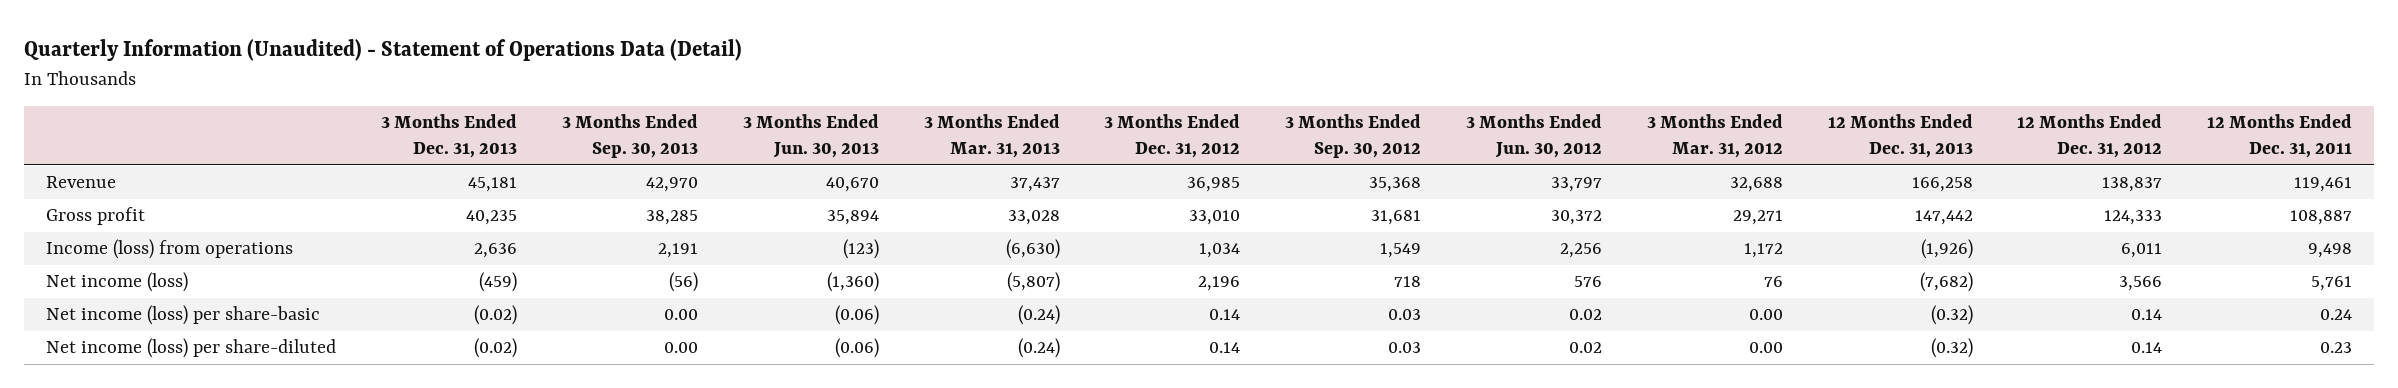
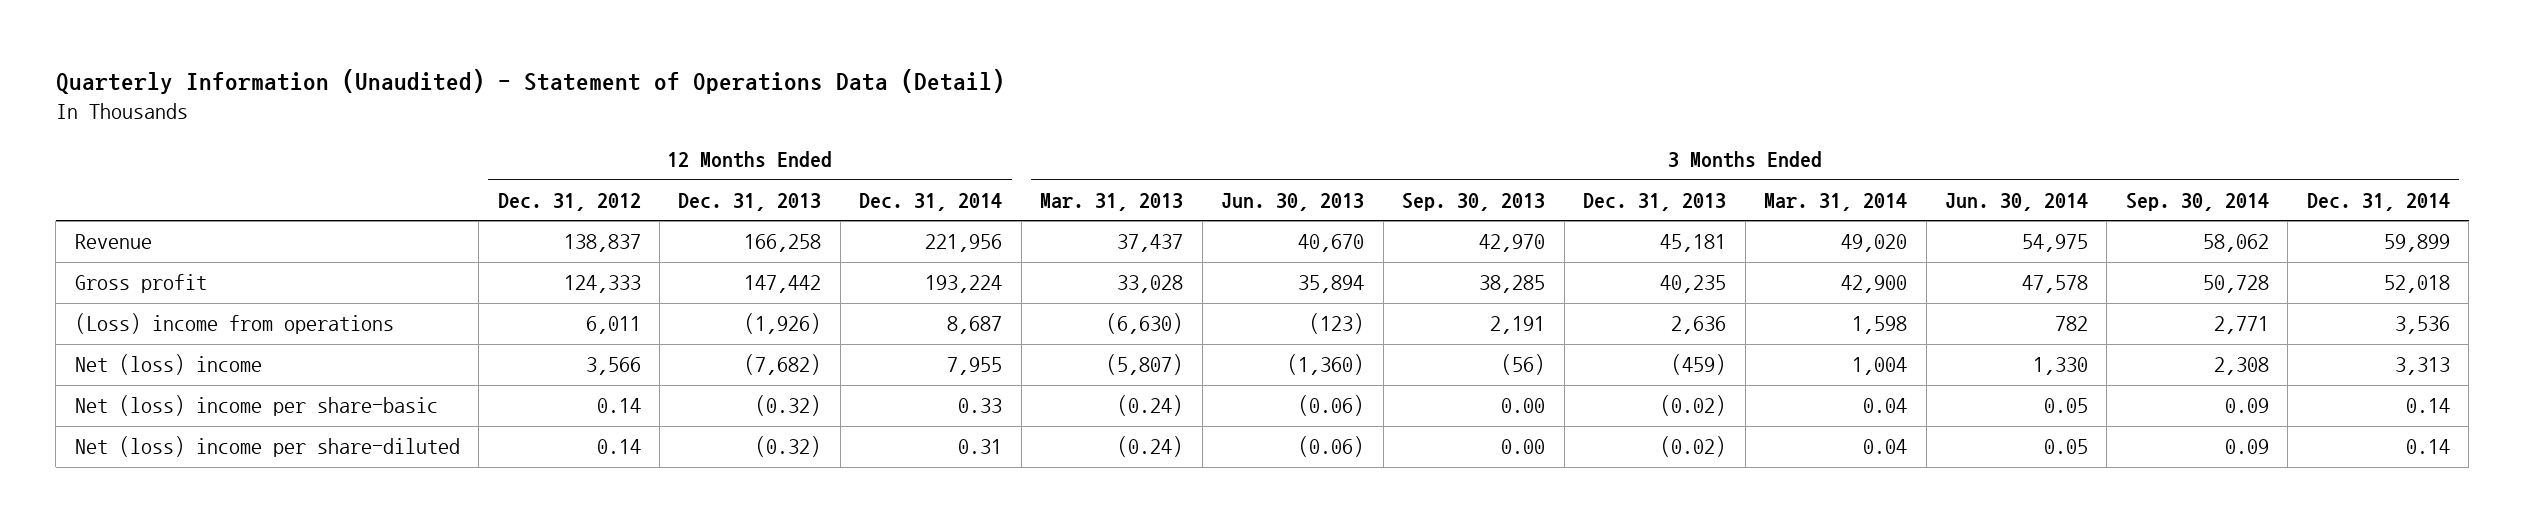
[1104,114,1241,159] 3 Months Ended Dec. 31, 2012 -> none
[1285,114,1422,159] 3 Months Ended Sep. 30, 2012 -> none
[1465,114,1602,159] 3 Months Ended Jun. 30, 2012 -> none
[1646,114,1783,159] 3 Months Ended Mar. 31, 2012 -> none
[2207,114,2353,159] 12 Months Ended Dec. 31, 2011 -> none
none -> [859,192,1003,211] Dec. 31, 2014
none -> [1764,192,1908,211] Mar. 31, 2014
none -> [1944,192,2088,211] Jun. 30, 2014
none -> [2125,192,2269,211] Sep. 30, 2014
none -> [2306,192,2450,211] Dec. 31, 2014
[46,239,294,260] Income (loss) from operations -> [74,313,394,335] (Loss) income from operations
[46,272,189,293] Net income (loss) -> [74,354,262,376] Net (loss) income
[46,305,321,326] Net income (loss) per share-basic -> [74,395,438,417] Net (loss) income per share-basic
[46,338,337,359] Net income (loss) per share-diluted -> [74,436,460,458] Net (loss) income per share-diluted

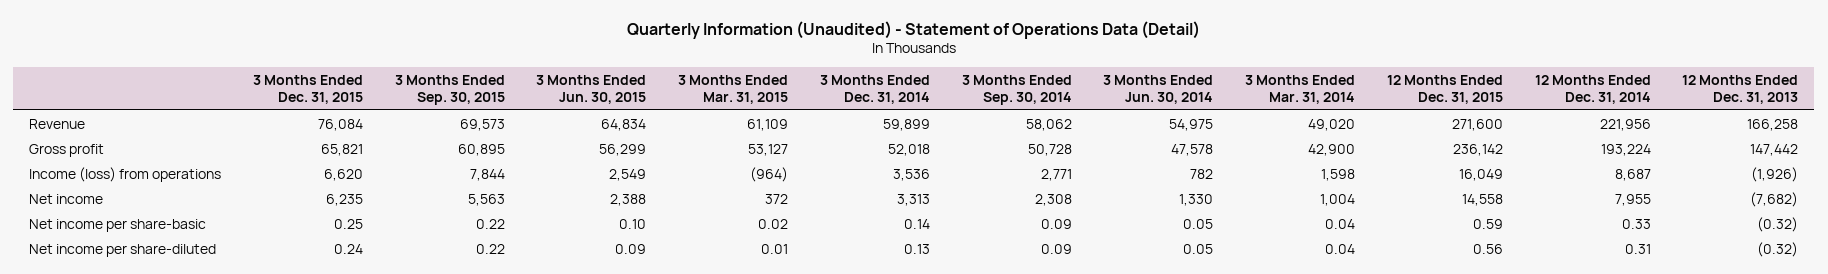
[497,192,641,211] Dec. 31, 2012 -> none
[1040,192,1184,211] Mar. 31, 2013 -> none
[1221,192,1365,211] Jun. 30, 2013 -> none
[1402,192,1546,211] Sep. 30, 2013 -> none
[1583,192,1727,211] Dec. 31, 2013 -> none
none -> [253,74,364,105] 3 Months Ended Dec. 31, 2015
none -> [394,74,505,106] 3 Months Ended Sep. 30, 2015
none -> [536,74,647,105] 3 Months Ended Jun. 30, 2015
none -> [678,74,789,105] 3 Months Ended Mar. 31, 2015
none -> [1386,74,1503,105] 12 Months Ended Dec. 31, 2015
[74,313,394,335] (Loss) income from operations -> [29,166,222,182] Income (loss) from operations
[74,354,262,376] Net (loss) income -> [29,193,104,204] Net income
[74,395,438,417] Net (loss) income per share-basic -> [29,218,207,232] Net income per share-basic
[74,436,460,458] Net (loss) income per share-diluted -> [29,243,217,257] Net income per share-diluted
[2405,439,2450,455] 0.14 -> [903,243,930,254] 0.13

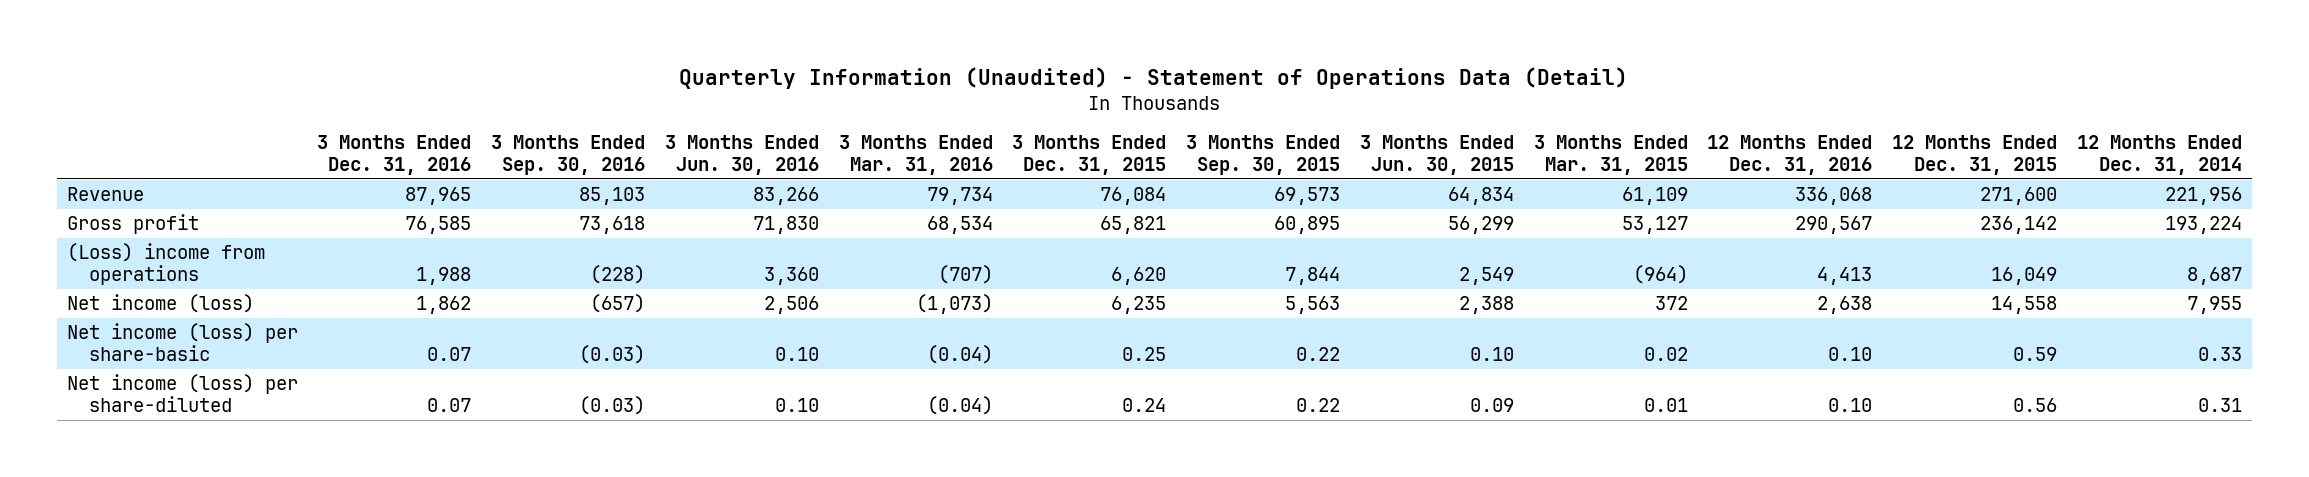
[819,74,930,105] 3 Months Ended Dec. 31, 2014 -> none
[961,74,1072,106] 3 Months Ended Sep. 30, 2014 -> none
[1103,74,1214,105] 3 Months Ended Jun. 30, 2014 -> none
[1245,74,1356,105] 3 Months Ended Mar. 31, 2014 -> none
[1682,74,1799,105] 12 Months Ended Dec. 31, 2013 -> none
none -> [317,135,472,176] 3 Months Ended Dec. 31, 2016
none -> [491,135,646,176] 3 Months Ended Sep. 30, 2016
none -> [664,135,819,176] 3 Months Ended Jun. 30, 2016
none -> [838,135,993,176] 3 Months Ended Mar. 31, 2016
none -> [1707,135,1873,176] 12 Months Ended Dec. 31, 2016
[29,166,222,182] Income (loss) from operations -> [66,243,265,285] (Loss) income from operations
[29,193,104,204] Net income -> [66,294,254,314] Net income (loss)
[29,218,207,232] Net income per share-basic -> [66,323,298,361] Net income (loss) per share-basic
[29,243,217,257] Net income per share-diluted -> [66,374,298,412] Net income (loss) per share-diluted

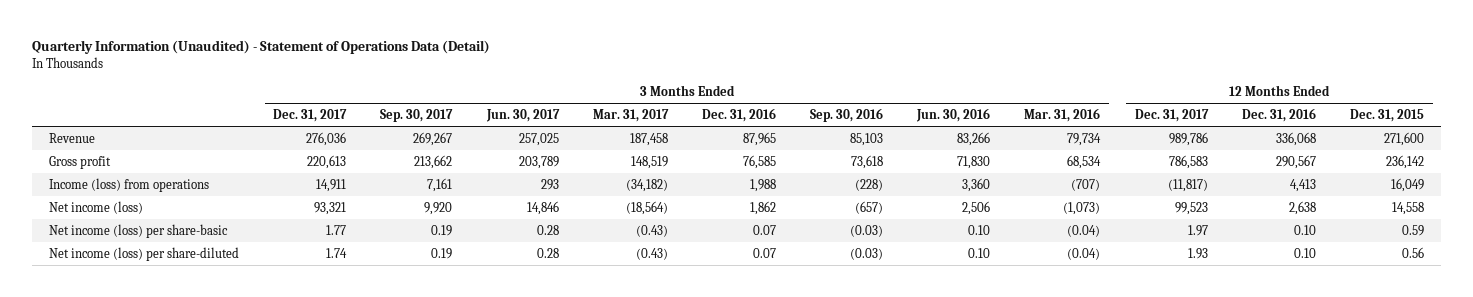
[1012,135,1167,176] 3 Months Ended Dec. 31, 2015 -> none
[1186,135,1341,176] 3 Months Ended Sep. 30, 2015 -> none
[1359,135,1514,176] 3 Months Ended Jun. 30, 2015 -> none
[1533,135,1688,176] 3 Months Ended Mar. 31, 2015 -> none
[2077,135,2243,176] 12 Months Ended Dec. 31, 2014 -> none
none -> [273,109,348,123] Dec. 31, 2017
none -> [380,109,454,123] Sep. 30, 2017
none -> [485,109,560,123] Jun. 30, 2017
none -> [592,109,669,123] Mar. 31, 2017
none -> [1134,109,1209,123] Dec. 31, 2017
[66,243,265,285] (Loss) income from operations -> [49,177,210,192] Income (loss) from operations

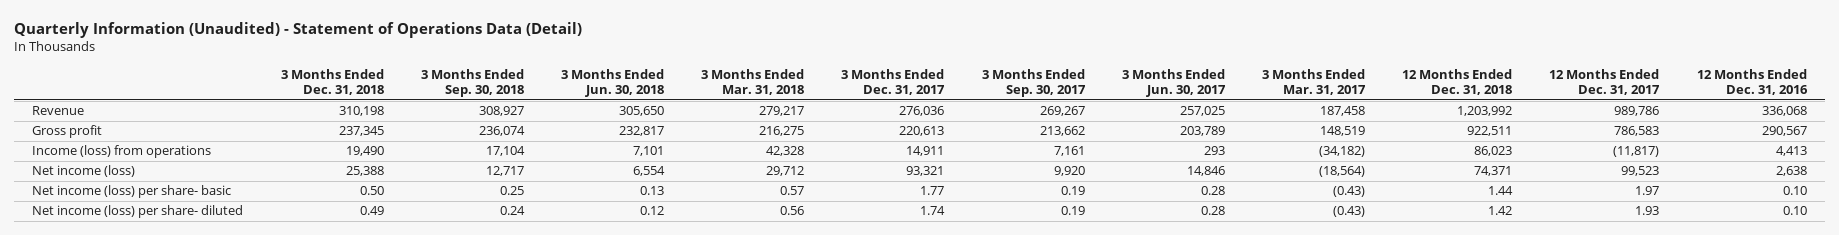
[701,108,776,123] Dec. 31, 2016 -> none
[810,108,884,123] Sep. 30, 2016 -> none
[916,108,991,123] Jun. 30, 2016 -> none
[1024,108,1101,123] Mar. 31, 2016 -> none
[1350,109,1425,123] Dec. 31, 2015 -> none
none -> [280,68,384,96] 3 Months Ended Dec. 31, 2018
none -> [420,68,524,98] 3 Months Ended Sep. 30, 2018
none -> [560,68,664,98] 3 Months Ended Jun. 30, 2018
none -> [701,68,805,96] 3 Months Ended Mar. 31, 2018
none -> [1402,68,1513,96] 12 Months Ended Dec. 31, 2018
[49,223,229,238] Net income (loss) per share-basic -> [32,185,232,199] Net income (loss) per share- basic
[49,246,240,261] Net income (loss) per share-diluted -> [32,205,244,219] Net income (loss) per share- diluted

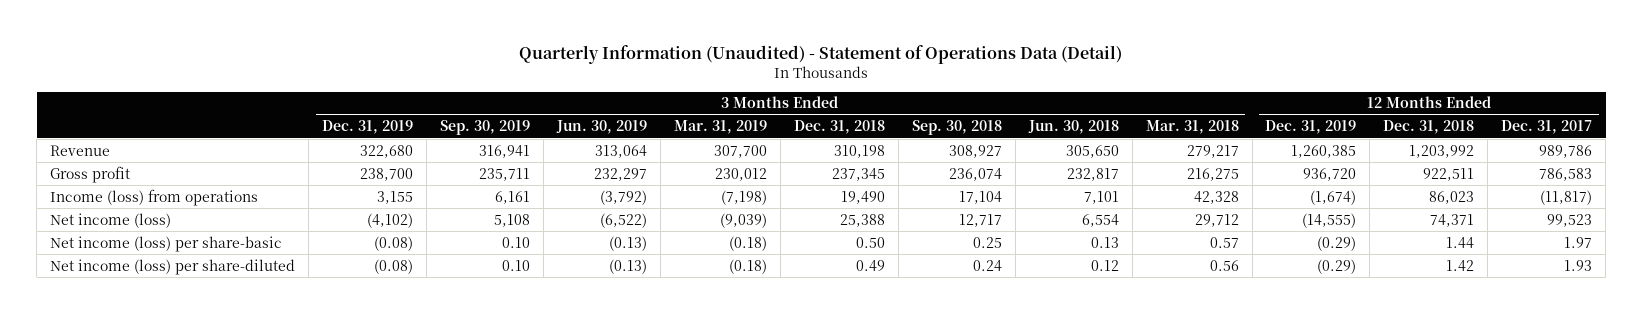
[841,68,946,96] 3 Months Ended Dec. 31, 2017 -> none
[981,68,1086,98] 3 Months Ended Sep. 30, 2017 -> none
[1121,68,1226,98] 3 Months Ended Jun. 30, 2017 -> none
[1262,68,1367,96] 3 Months Ended Mar. 31, 2017 -> none
[1696,68,1808,96] 12 Months Ended Dec. 31, 2016 -> none
none -> [322,120,414,135] Dec. 31, 2019
none -> [440,120,531,136] Sep. 30, 2019
none -> [556,120,648,135] Jun. 30, 2019
none -> [674,120,768,135] Mar. 31, 2019
none -> [1265,120,1357,135] Dec. 31, 2019
[32,185,232,199] Net income (loss) per share- basic -> [50,235,283,252] Net income (loss) per share-basic
[32,205,244,219] Net income (loss) per share- diluted -> [50,258,296,275] Net income (loss) per share-diluted

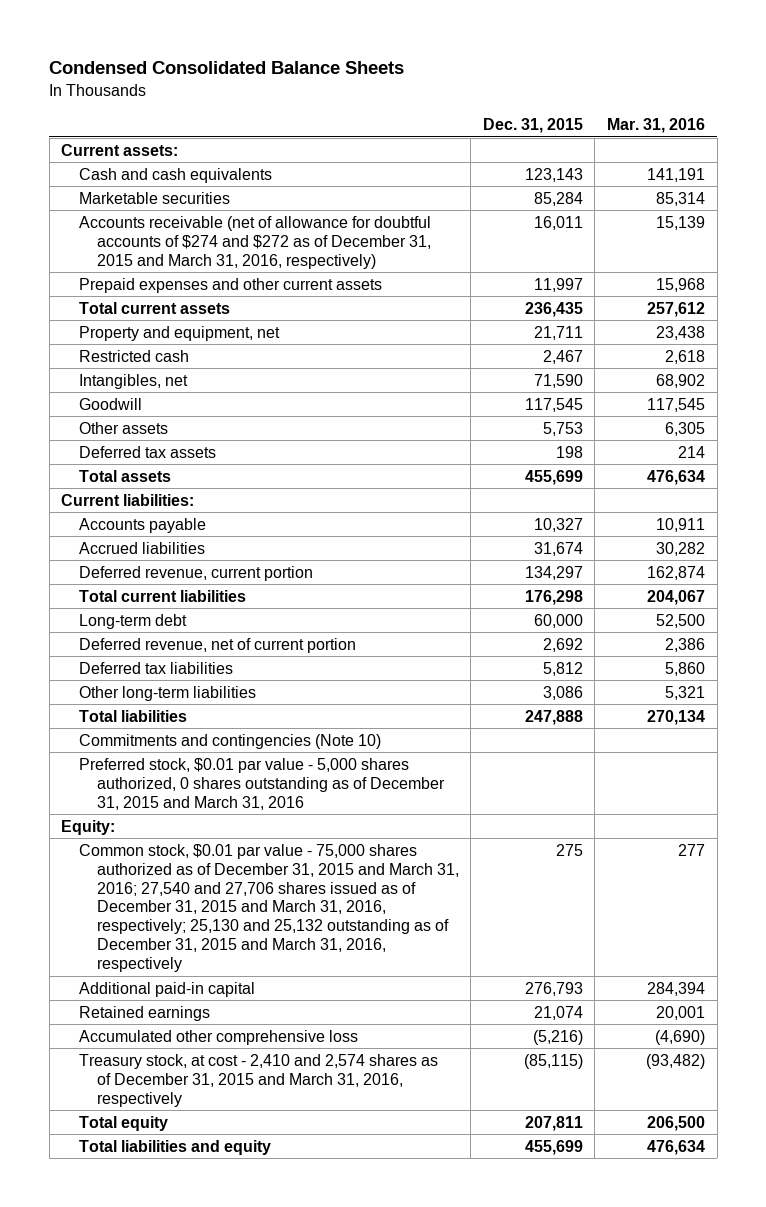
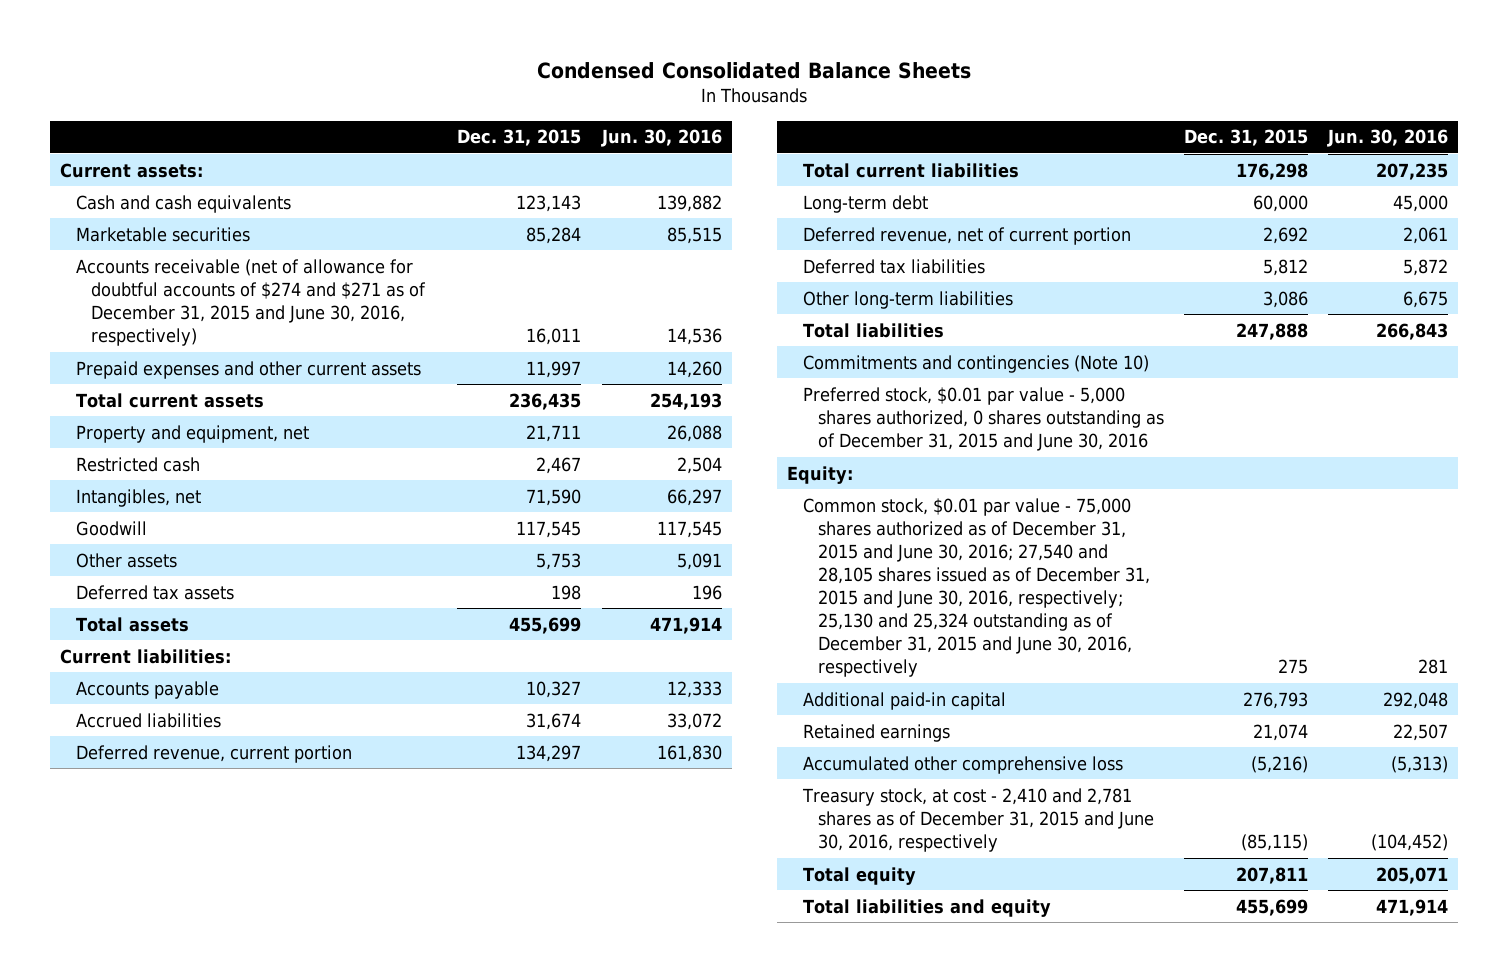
[607,118,706,134] Mar. 31, 2016 -> none
none -> [600,129,722,148] Jun. 30, 2016
[79,215,432,269] Accounts receivable (net of allowance for doubtful accounts of $274 and $272 as of December 31, 2015 and March 31, 2016, respectively) -> [75,258,427,347] Accounts receivable (net of allowance for doubtful accounts of $274 and $271 as of December 31, 2015 and June 30, 2016, respectively)
[79,757,445,810] Preferred stock, $0.01 par value - 5,000 shares authorized, 0 shares outstanding as of December 31, 2015 and March 31, 2016 -> [802,386,1165,451] Preferred stock, $0.01 par value - 5,000 shares authorized, 0 shares outstanding as of December 31, 2015 and June 30, 2016
[79,843,459,973] Common stock, $0.01 par value - 75,000 shares authorized as of December 31, 2015 and March 31, 2016; 27,540 and 27,706 shares issued as of December 31, 2015 and March 31, 2016, respectively; 25,130 and 25,132 outstanding as of December 31, 2015 and March 31, 2016, respectively -> [802,497,1151,678] Common stock, $0.01 par value - 75,000 shares authorized as of December 31, 2015 and June 30, 2016; 27,540 and 28,105 shares issued as of December 31, 2015 and June 30, 2016, respectively; 25,130 and 25,324 outstanding as of December 31, 2015 and June 30, 2016, respectively
[79,1053,439,1107] Treasury stock, at cost - 2,410 and 2,574 shares as of December 31, 2015 and March 31, 2016, respectively -> [801,787,1155,852] Treasury stock, at cost - 2,410 and 2,781 shares as of December 31, 2015 and June 30, 2016, respectively

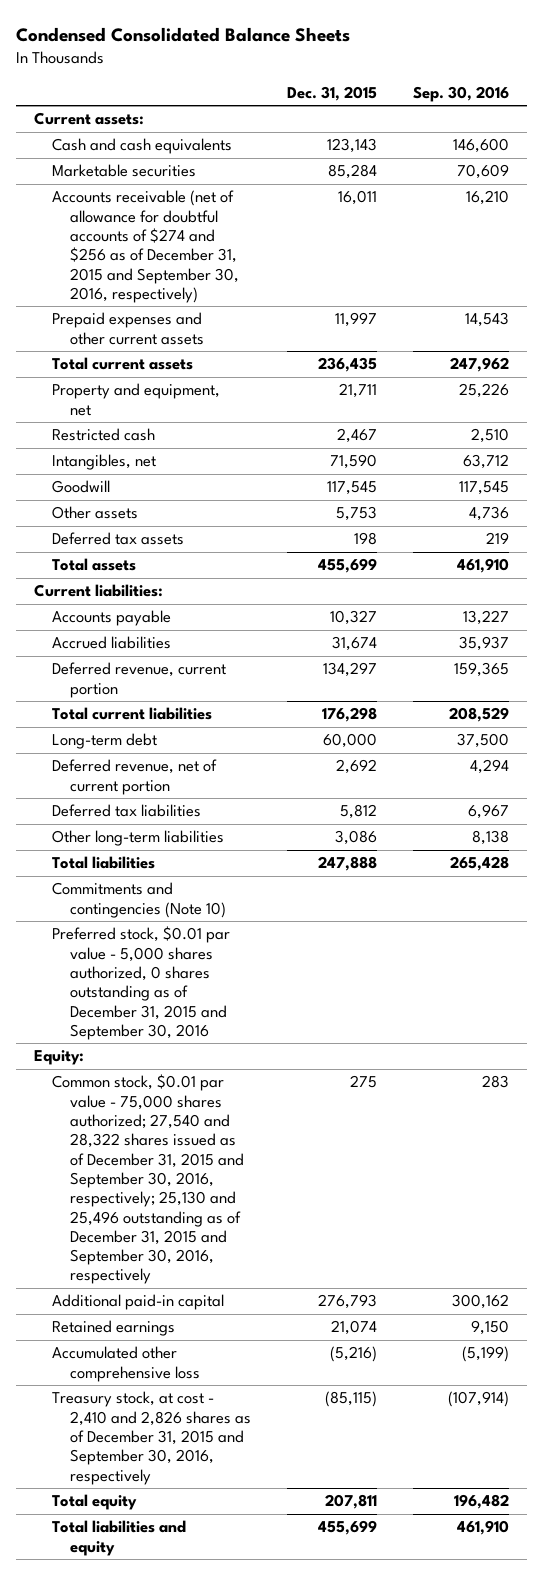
[600,129,722,148] Jun. 30, 2016 -> none
none -> [412,85,509,102] Sep. 30, 2016
[75,258,427,347] Accounts receivable (net of allowance for doubtful accounts of $274 and $271 as of December 31, 2015 and June 30, 2016, respectively) -> [52,190,240,303] Accounts receivable (net of allowance for doubtful accounts of $274 and $256 as of December 31, 2015 and September 30, 2016, respectively)
[802,386,1165,451] Preferred stock, $0.01 par value - 5,000 shares authorized, 0 shares outstanding as of December 31, 2015 and June 30, 2016 -> [52,926,231,1040] Preferred stock, $0.01 par value - 5,000 shares authorized, 0 shares outstanding as of December 31, 2015 and September 30, 2016
[802,497,1151,678] Common stock, $0.01 par value - 75,000 shares authorized as of December 31, 2015 and June 30, 2016; 27,540 and 28,105 shares issued as of December 31, 2015 and June 30, 2016, respectively; 25,130 and 25,324 outstanding as of December 31, 2015 and June 30, 2016, respectively -> [52,1074,245,1285] Common stock, $0.01 par value - 75,000 shares authorized; 27,540 and 28,322 shares issued as of December 31, 2015 and September 30, 2016, respectively; 25,130 and 25,496 outstanding as of December 31, 2015 and September 30, 2016, respectively
[801,787,1155,852] Treasury stock, at cost - 2,410 and 2,781 shares as of December 31, 2015 and June 30, 2016, respectively -> [52,1391,252,1485] Treasury stock, at cost - 2,410 and 2,826 shares as of December 31, 2015 and September 30, 2016, respectively

